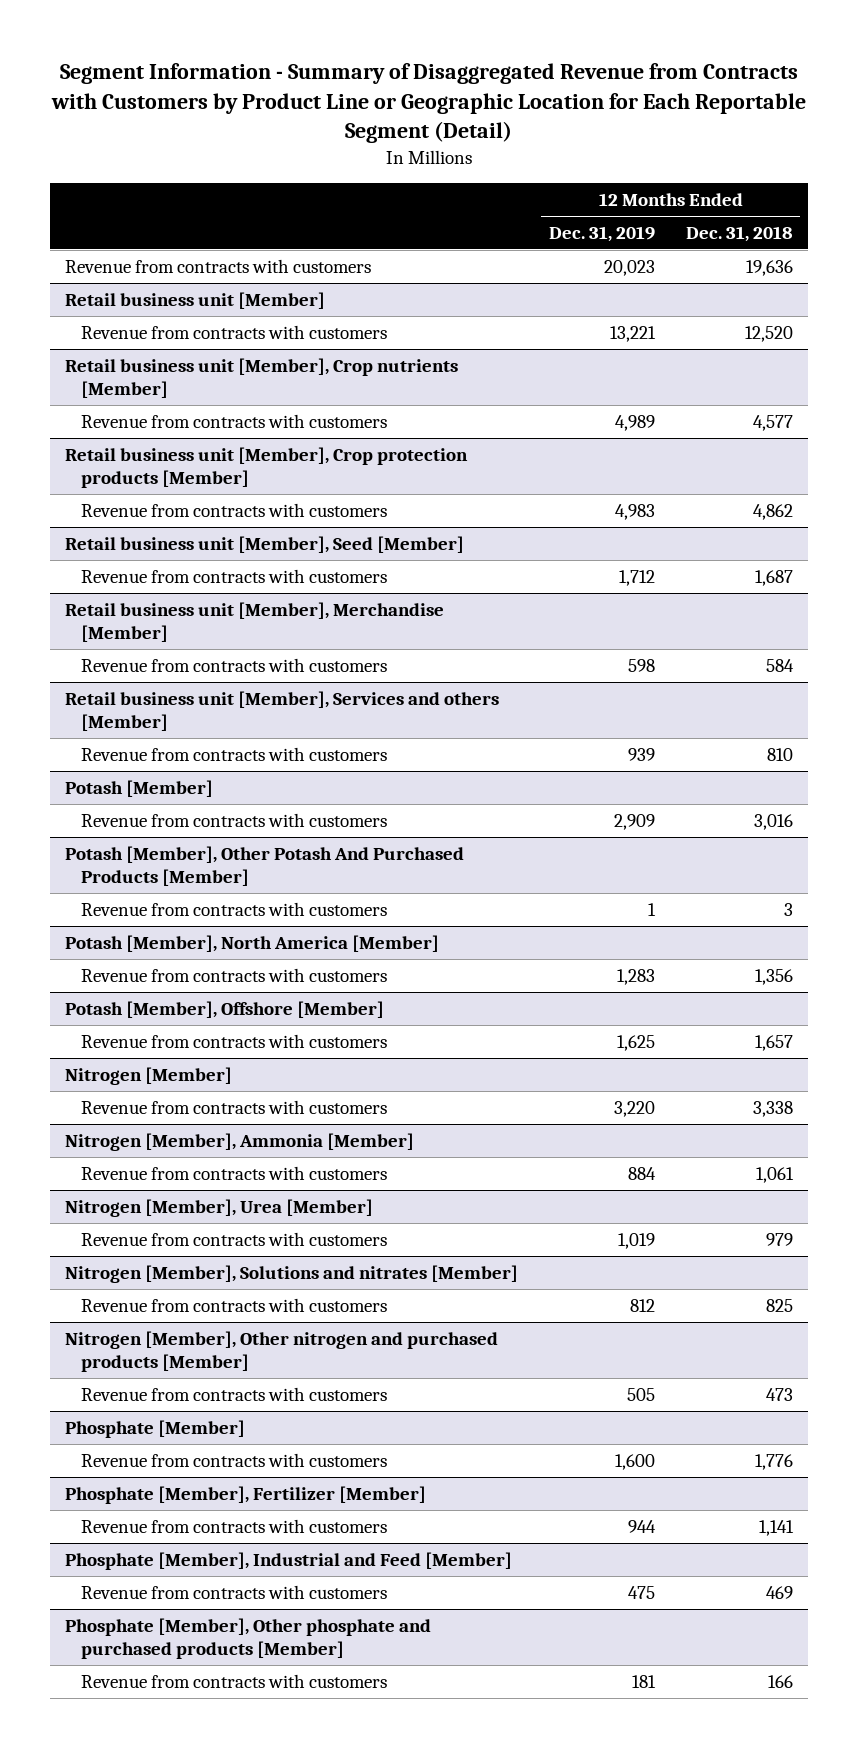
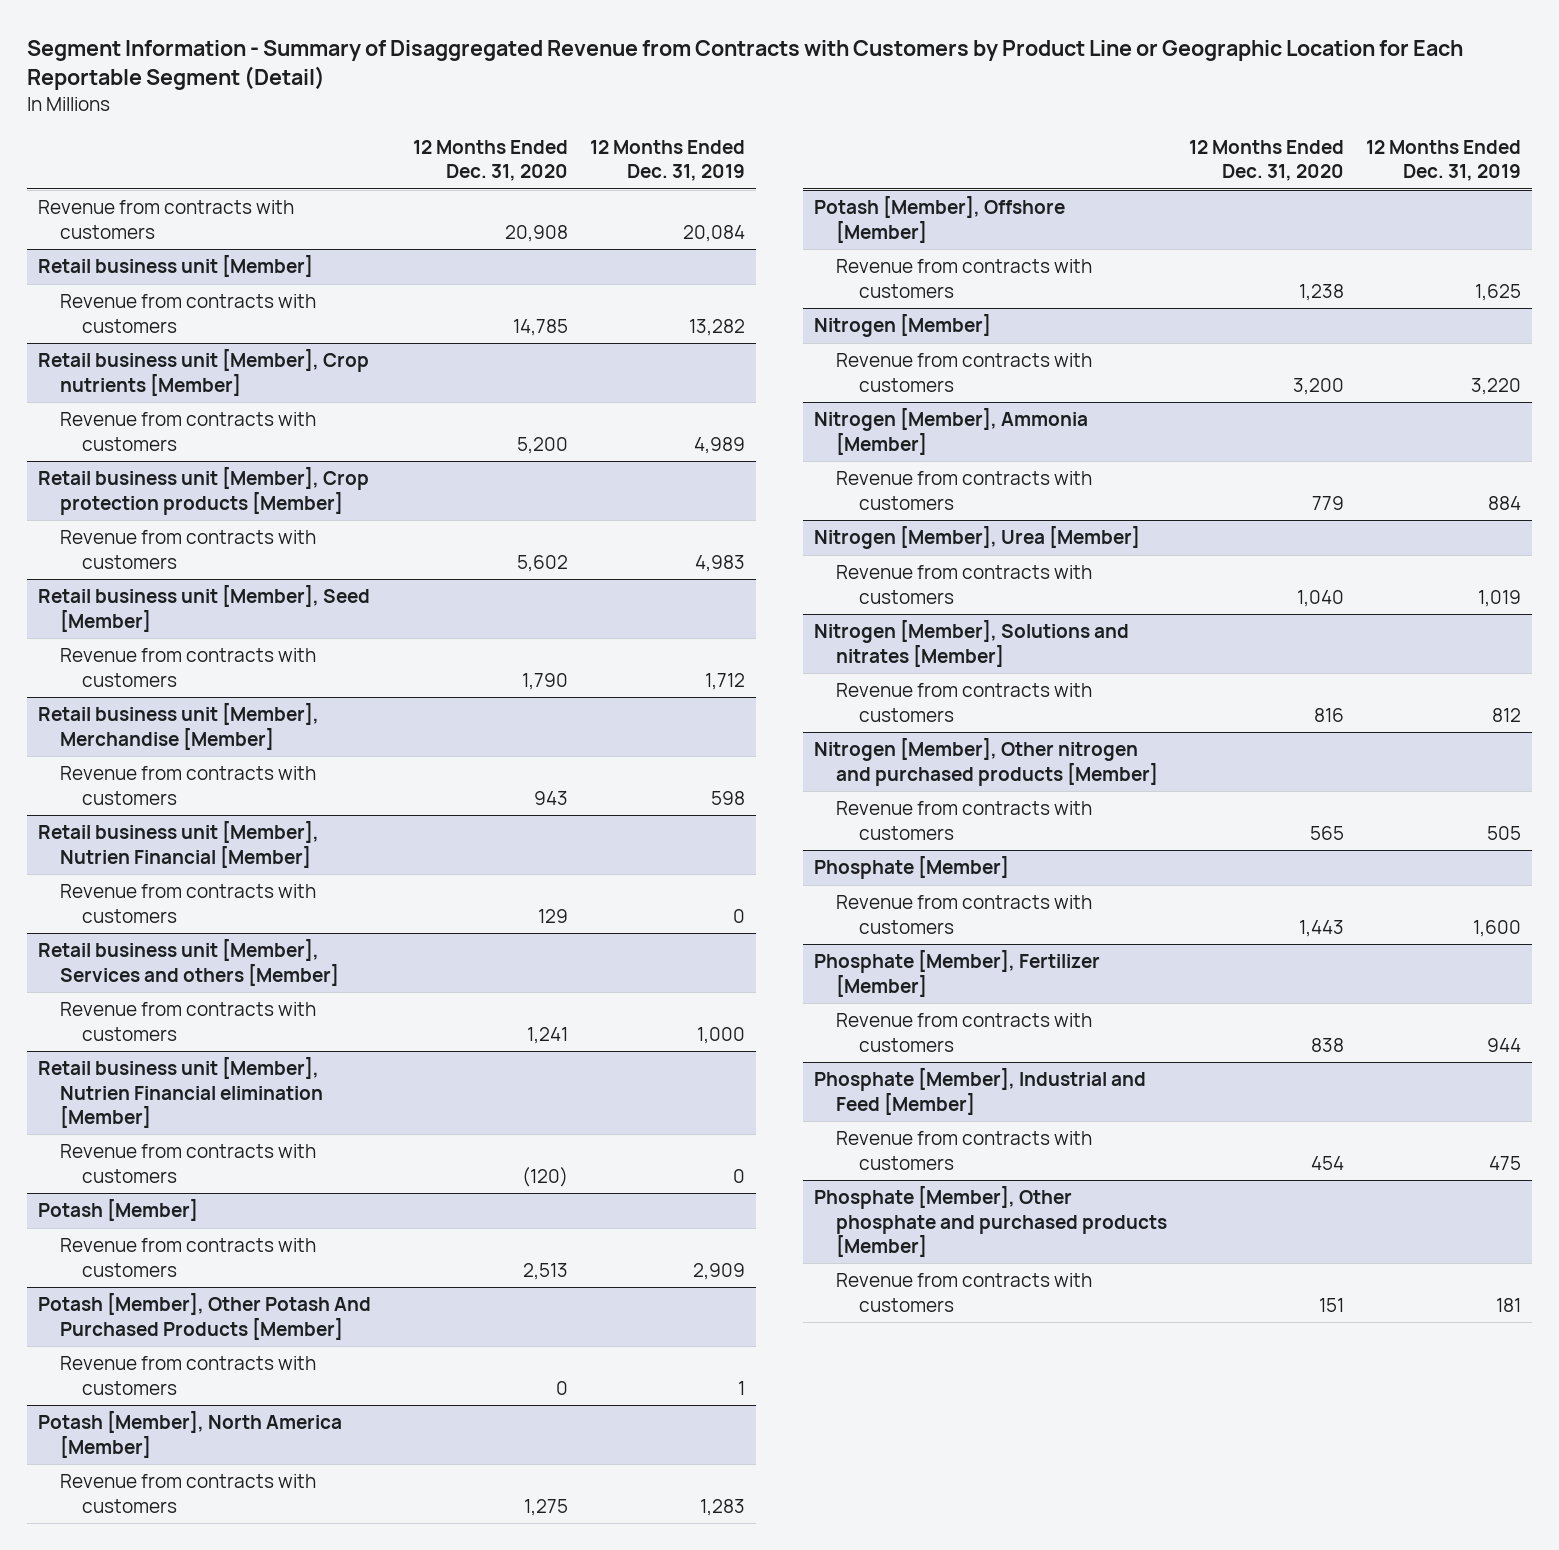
[685,225,793,242] Dec. 31, 2018 -> none
none -> [412,139,568,182] 12 Months Ended Dec. 31, 2020
[603,259,655,276] 20,023 -> [682,224,745,242] 20,084
[609,325,656,342] 13,221 -> [688,318,745,336] 13,282
none -> [37,821,319,868] Retail business unit [Member], Nutrien Financial [Member]
none -> [60,884,317,923] Revenue from contracts with customers
[627,747,655,761] 939 -> [696,1026,745,1044] 1,000
none -> [37,1057,324,1128] Retail business unit [Member], Nutrien Financial elimination [Member]
none -> [60,1144,317,1183] Revenue from contracts with customers

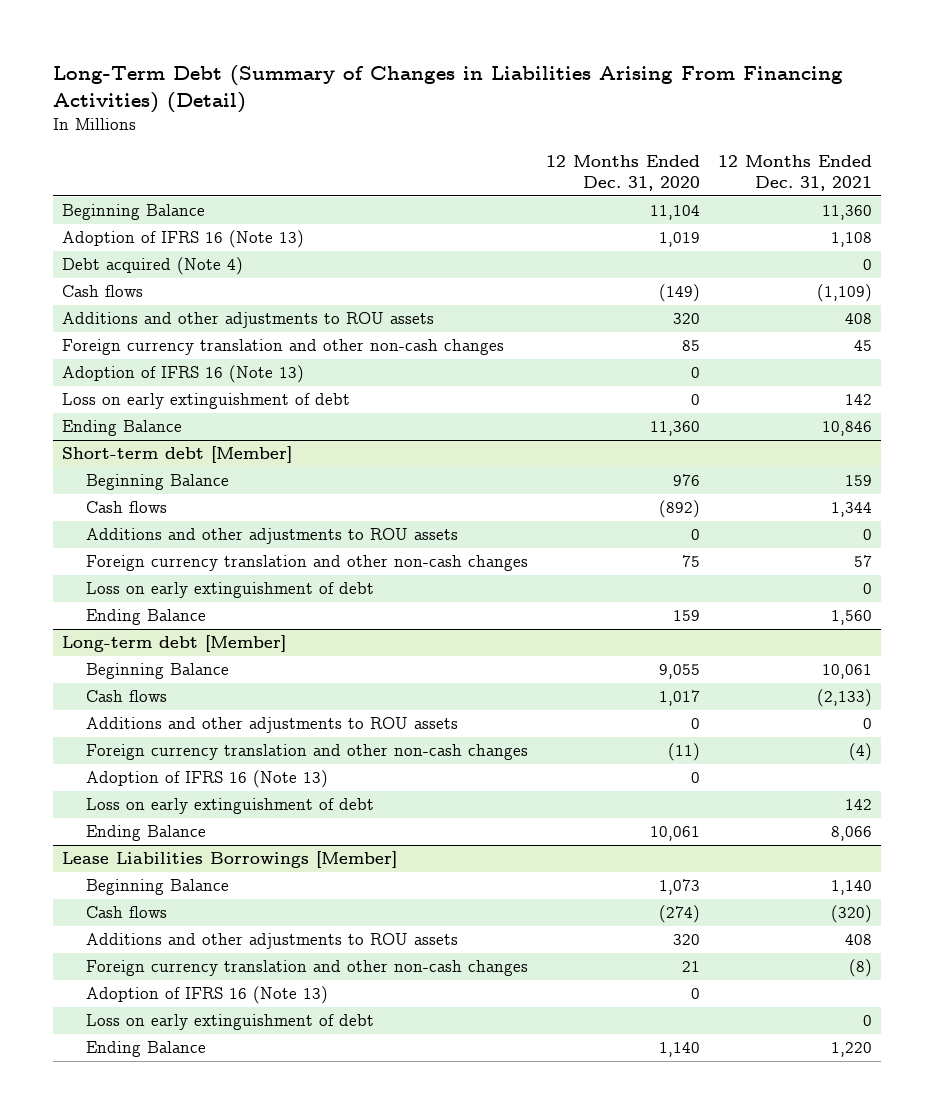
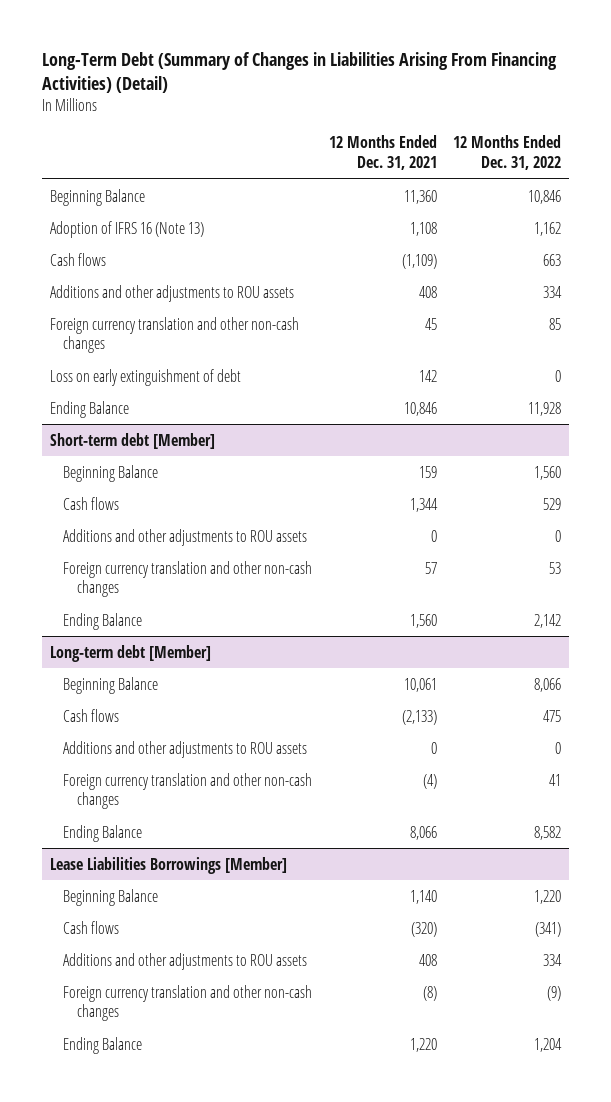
[546,154,701,192] 12 Months Ended Dec. 31, 2020 -> none
none -> [452,135,561,171] 12 Months Ended Dec. 31, 2022
[62,257,244,276] Debt acquired (Note 4) -> none
[62,365,305,384] Adoption of IFRS 16 (Note 13) -> none
[86,582,375,599] Loss on early extinguishment of debt -> none
[86,770,329,789] Adoption of IFRS 16 (Note 13) -> none
[86,798,375,815] Loss on early extinguishment of debt -> none
[86,986,329,1005] Adoption of IFRS 16 (Note 13) -> none
[86,1014,375,1031] Loss on early extinguishment of debt -> none

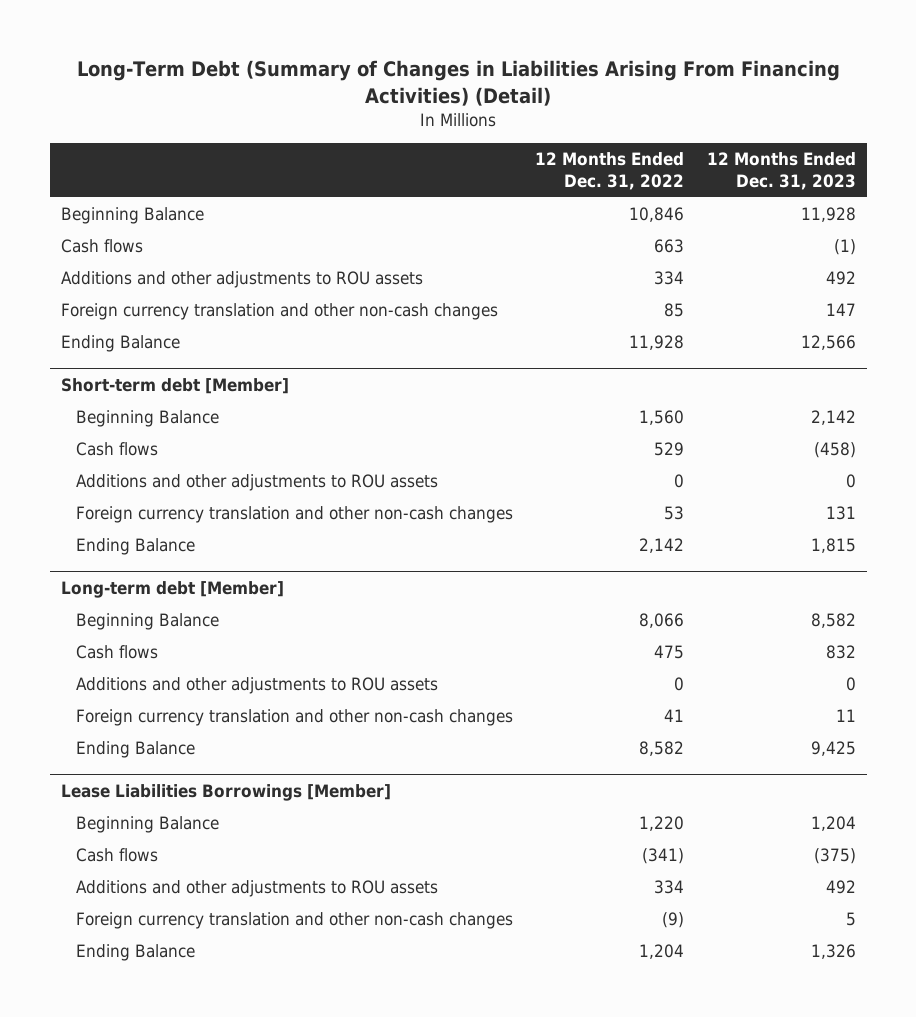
[328,135,437,171] 12 Months Ended Dec. 31, 2021 -> none
none -> [706,152,856,191] 12 Months Ended Dec. 31, 2023
[50,220,205,238] Adoption of IFRS 16 (Note 13) -> none
[50,368,242,386] Loss on early extinguishment of debt -> none

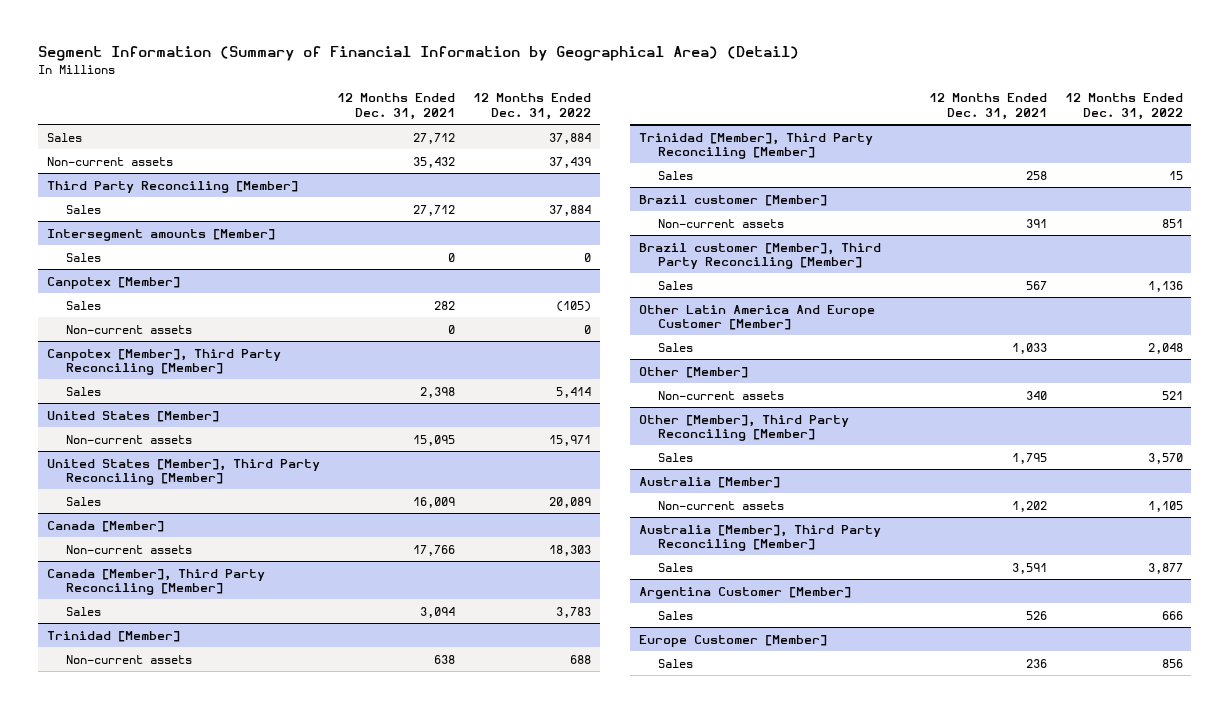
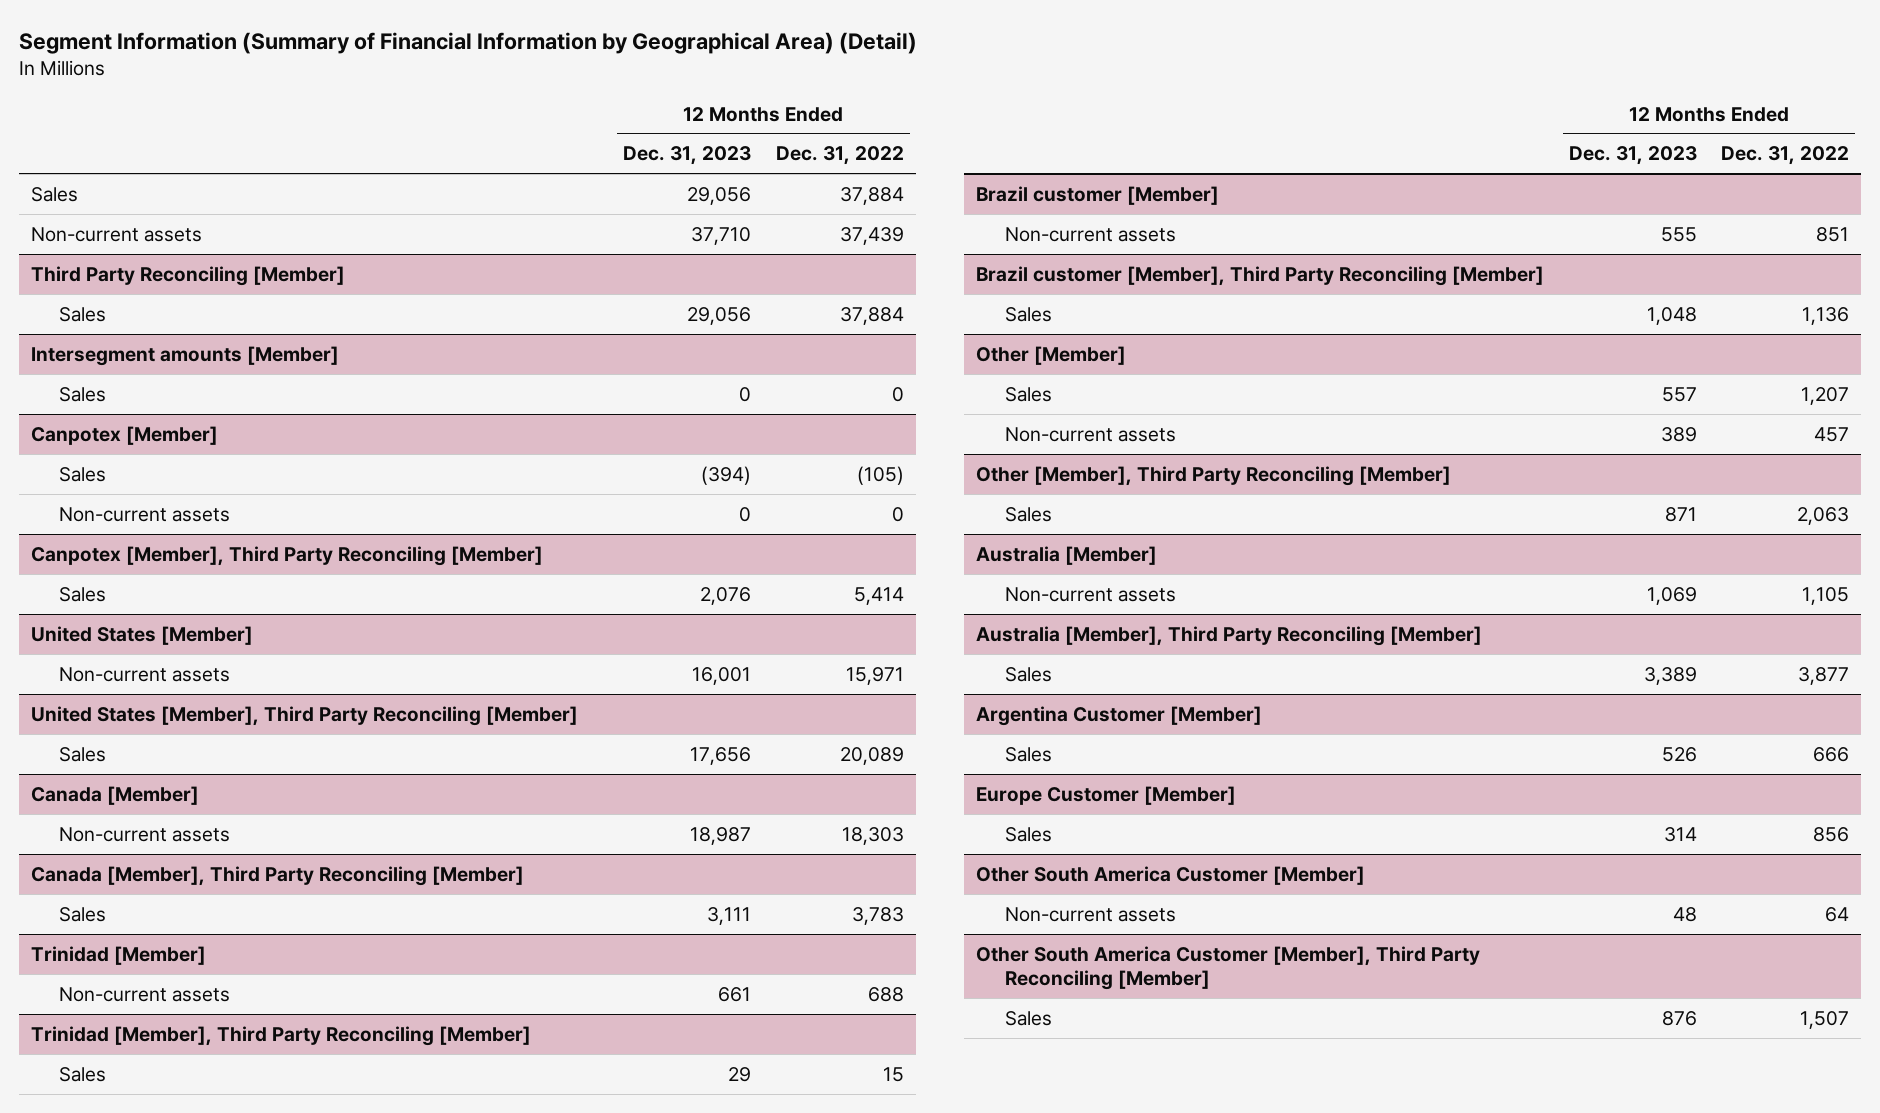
[337,93,456,120] 12 Months Ended Dec. 31, 2021 -> none
none -> [623,146,752,166] Dec. 31, 2023
[638,304,875,331] Other Latin America And Europe Customer [Member] -> none
[657,342,693,352] Sales -> none
none -> [1004,386,1052,402] Sales
[1161,390,1183,400] 521 -> [1814,426,1850,442] 457
[1147,452,1183,464] 3,570 -> [1797,506,1850,525] 2,063
none -> [976,865,1366,885] Other South America Customer [Member]
none -> [1004,906,1176,922] Non-current assets
none -> [976,945,1481,991] Other South America Customer [Member], Third Party Reconciling [Member]
none -> [1004,1010,1052,1026] Sales

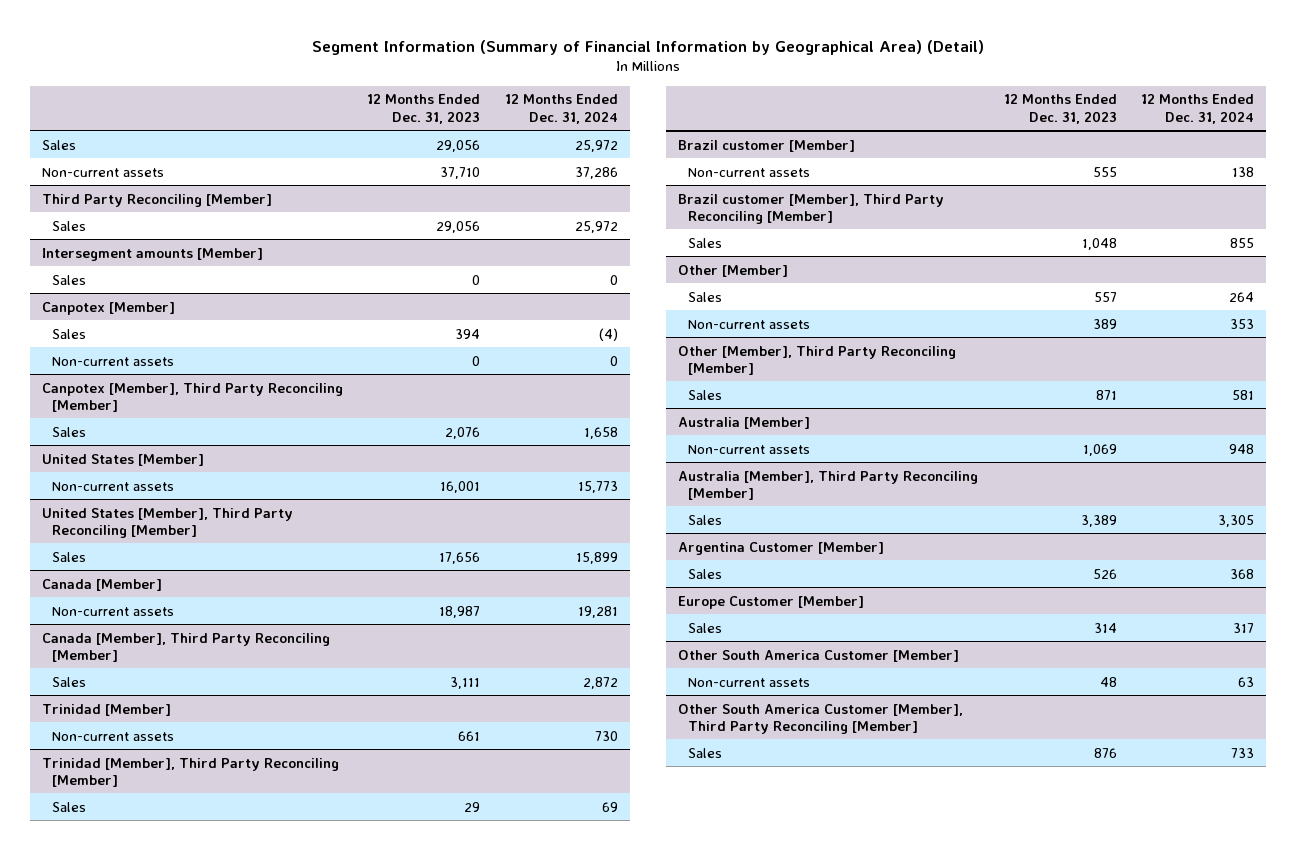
[775,146,904,166] Dec. 31, 2022 -> none
none -> [504,94,618,124] 12 Months Ended Dec. 31, 2024
[701,465,752,485] (394) -> [455,328,481,339] 394

